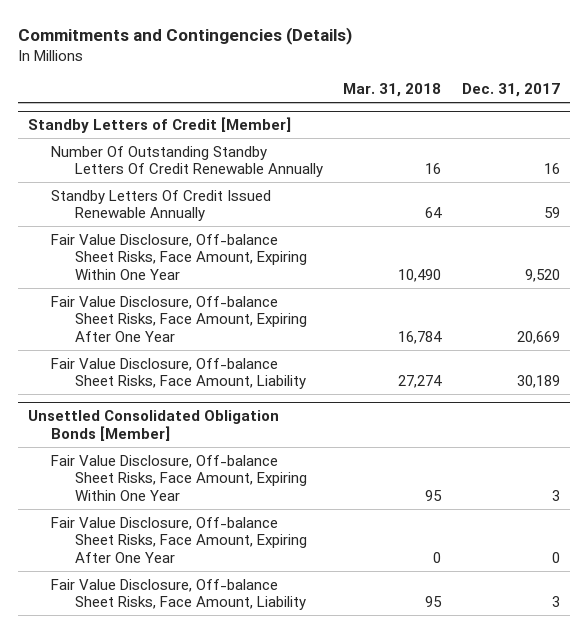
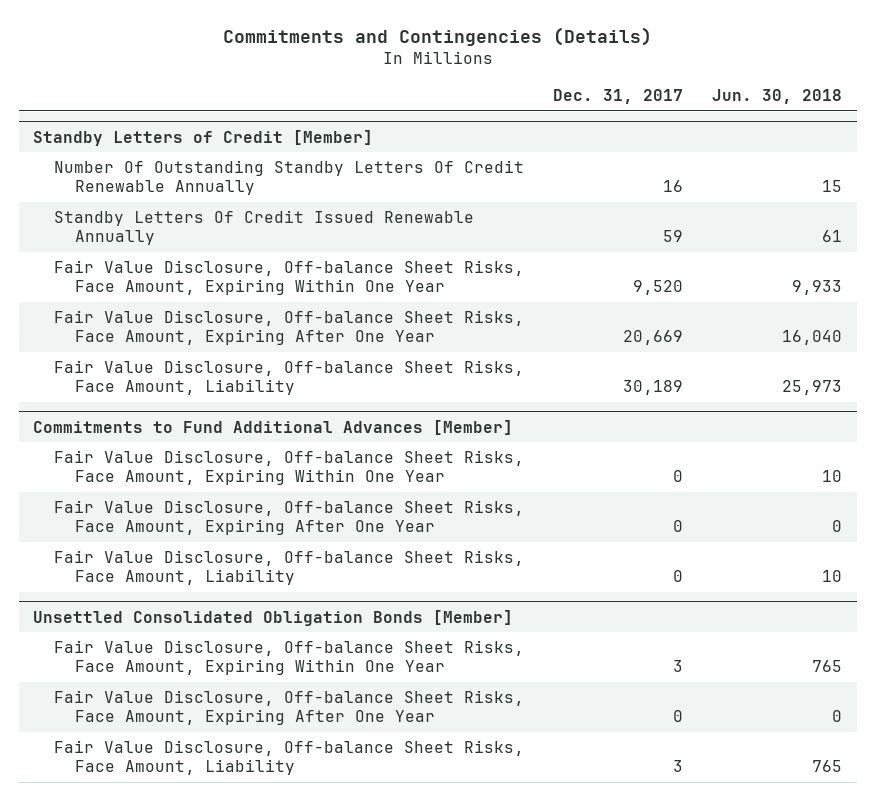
[343,83,442,98] Mar. 31, 2018 -> none
none -> [712,88,843,104] Jun. 30, 2018
none -> [33,419,514,435] Commitments to Fund Additional Advances [Member]
none -> [54,450,525,486] Fair Value Disclosure, Off-balance Sheet Risks, Face Amount, Expiring Within One Year
none -> [54,500,525,536] Fair Value Disclosure, Off-balance Sheet Risks, Face Amount, Expiring After One Year
none -> [54,550,525,586] Fair Value Disclosure, Off-balance Sheet Risks, Face Amount, Liability

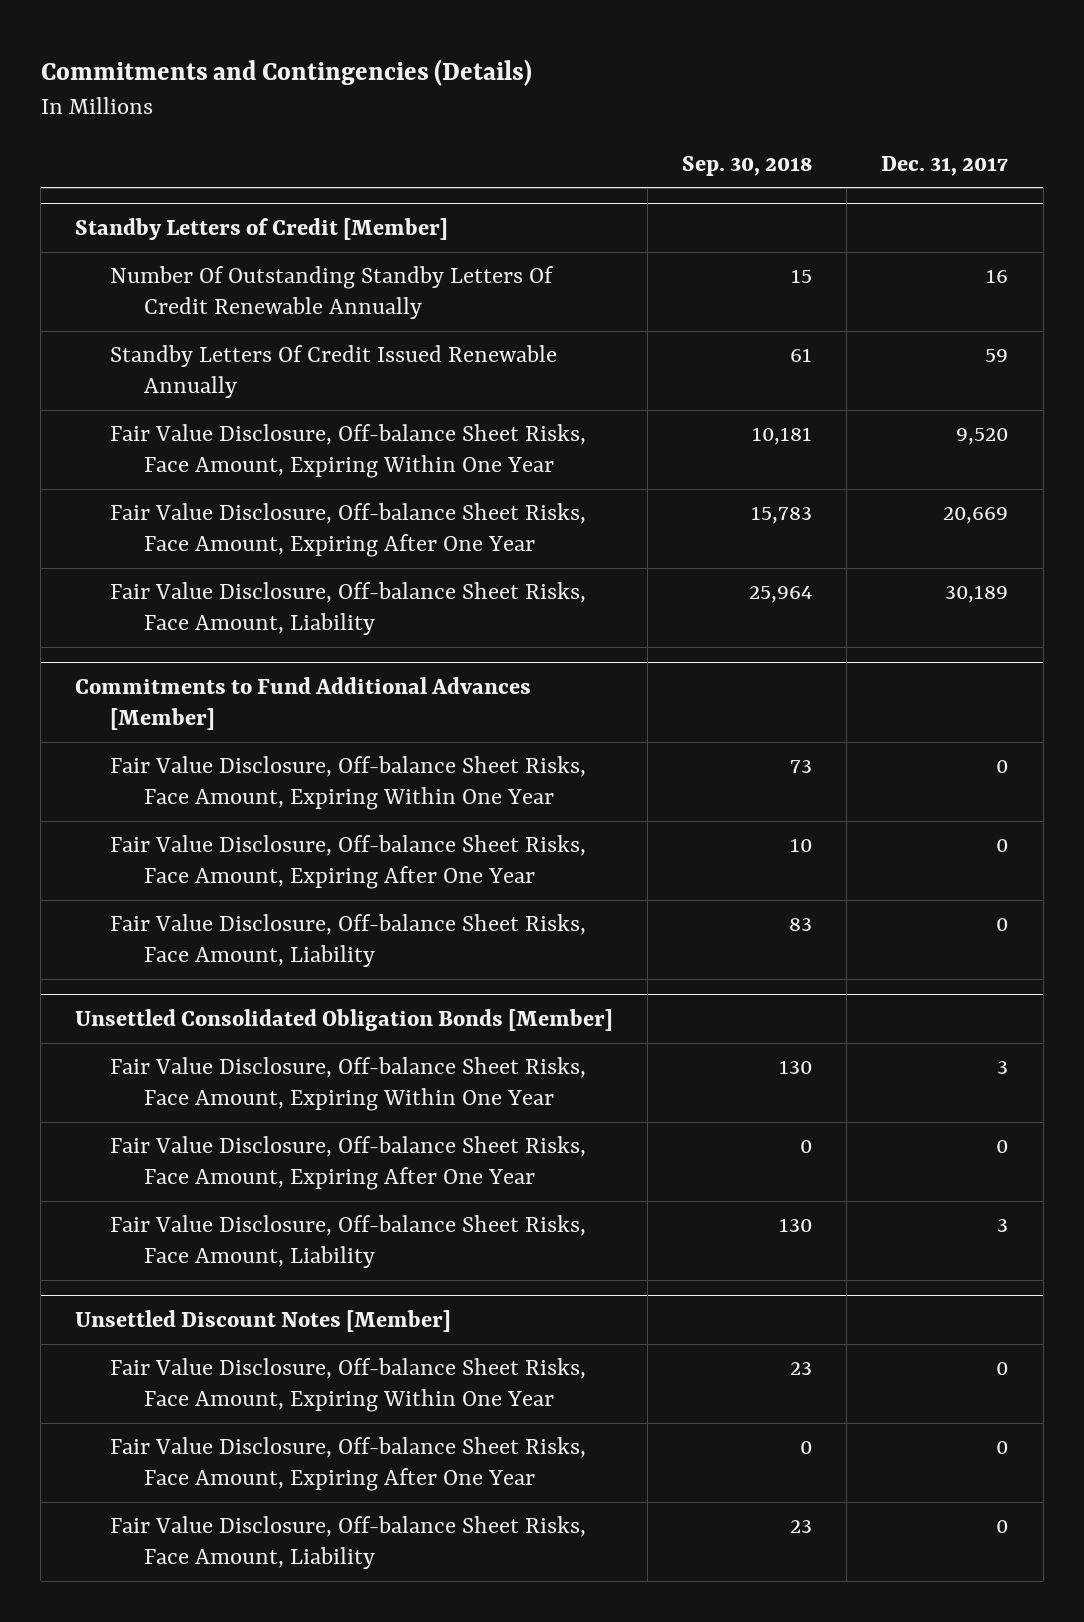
[712,88,843,104] Jun. 30, 2018 -> none
none -> [682,155,813,176] Sep. 30, 2018
none -> [75,1309,452,1332] Unsettled Discount Notes [Member]
none -> [109,1358,586,1413] Fair Value Disclosure, Off-balance Sheet Risks, Face Amount, Expiring Within One Year
none -> [109,1437,586,1492] Fair Value Disclosure, Off-balance Sheet Risks, Face Amount, Expiring After One Year
none -> [109,1516,586,1570] Fair Value Disclosure, Off-balance Sheet Risks, Face Amount, Liability

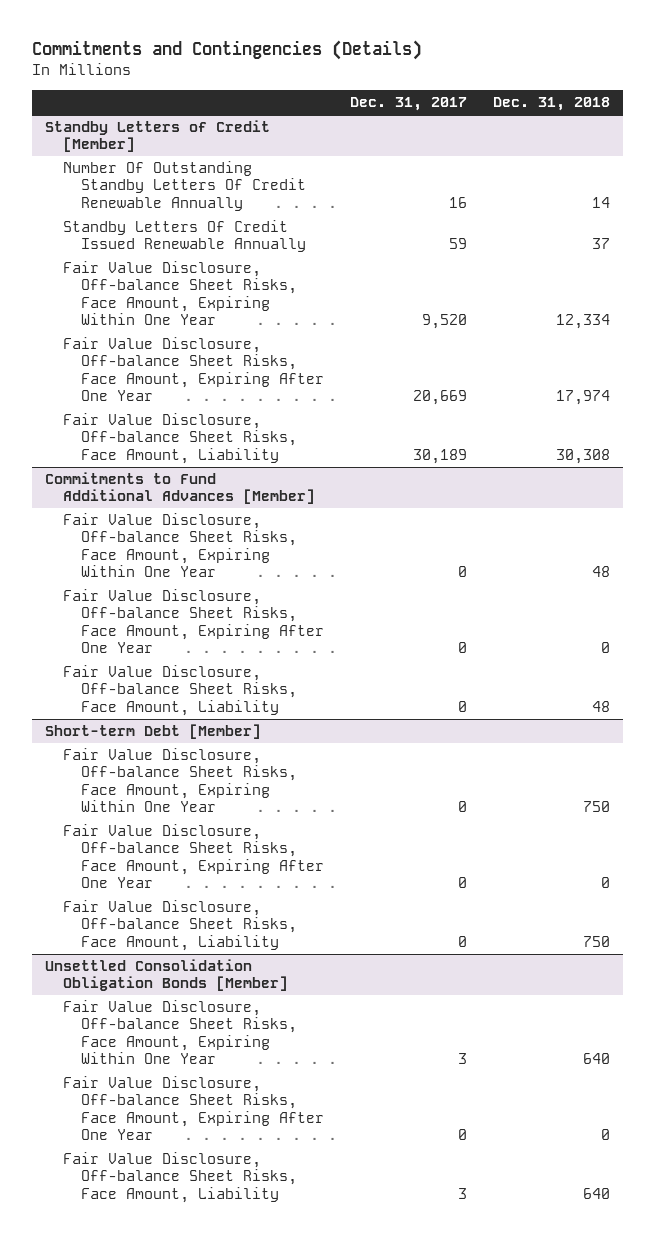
[682,155,813,176] Sep. 30, 2018 -> none
none -> [492,97,610,112] Dec. 31, 2018
[75,1008,614,1031] Unsettled Consolidated Obligation Bonds [Member] -> none
[109,1057,586,1112] Fair Value Disclosure, Off-balance Sheet Risks, Face Amount, Expiring Within One Year -> none
[109,1136,586,1191] Fair Value Disclosure, Off-balance Sheet Risks, Face Amount, Expiring After One Year -> none
[109,1215,586,1269] Fair Value Disclosure, Off-balance Sheet Risks, Face Amount, Liability -> none
[75,1309,452,1332] Unsettled Discount Notes [Member] -> [45,724,262,740] Short-term Debt [Member]
none -> [45,959,288,992] Unsettled Consolidation Obligation Bonds [Member]
none -> [62,1000,297,1064] Fair Value Disclosure, Off-balance Sheet Risks, Face Amount, Expiring Within One Year
none -> [62,1076,324,1140] Fair Value Disclosure, Off-balance Sheet Risks, Face Amount, Expiring After One Year
none -> [62,1152,297,1203] Fair Value Disclosure, Off-balance Sheet Risks, Face Amount, Liability

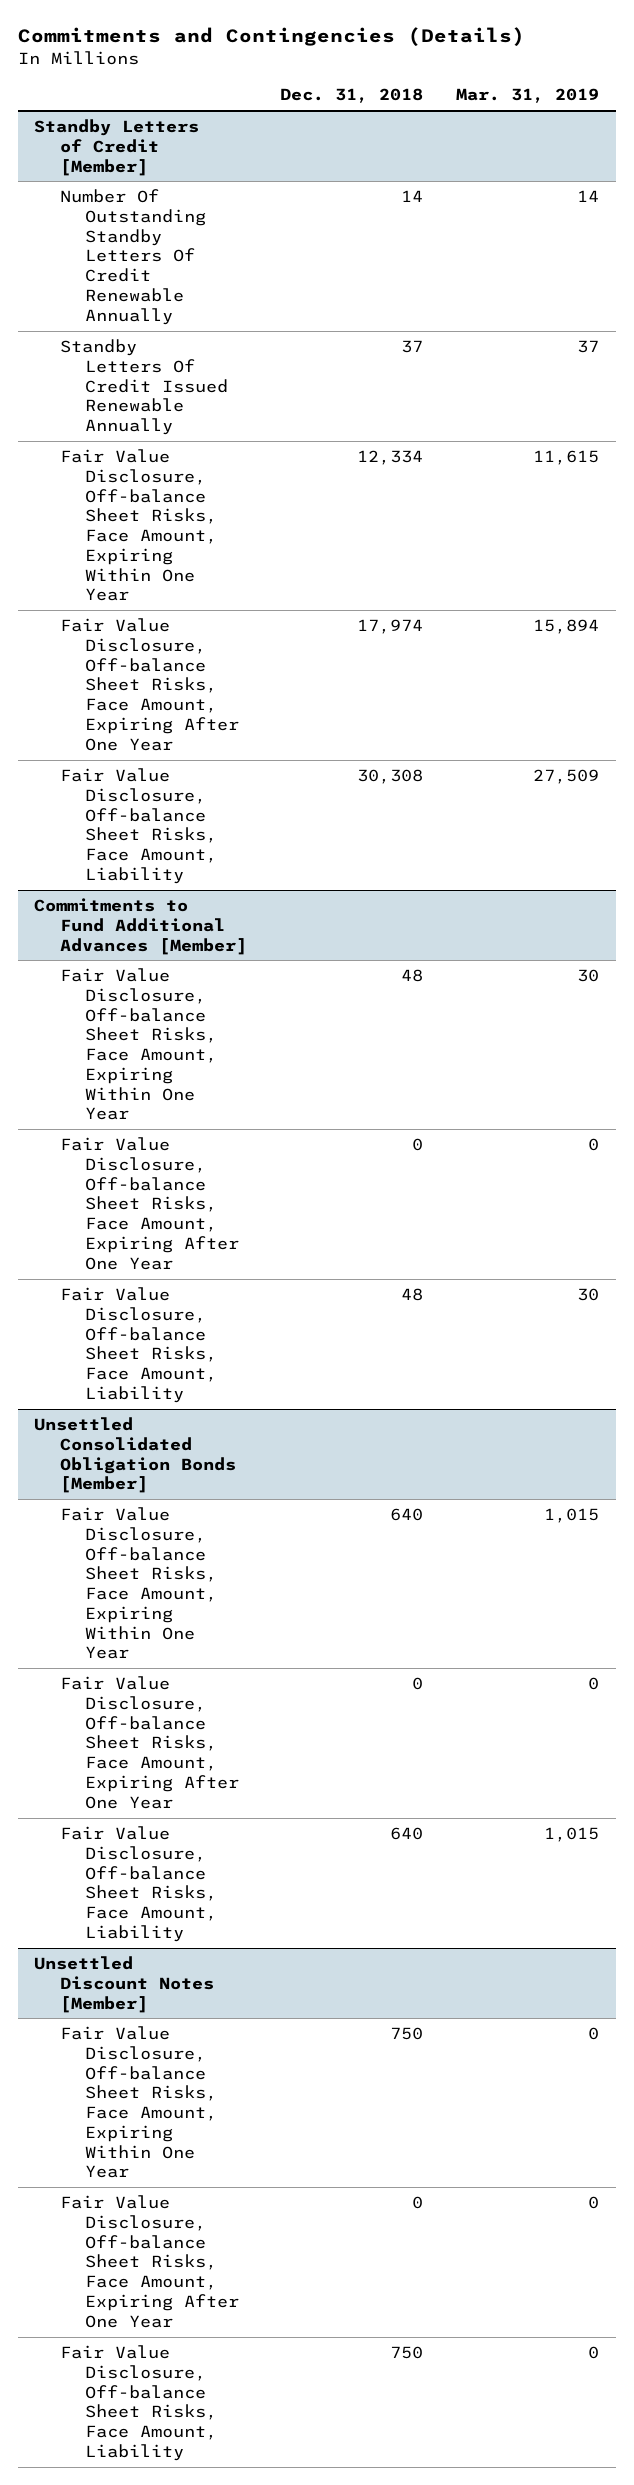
[349,97,467,112] Dec. 31, 2017 -> none
none -> [456,88,600,104] Mar. 31, 2019
[45,724,262,740] Short-term Debt [Member] -> none
[62,748,297,812] Fair Value Disclosure, Off-balance Sheet Risks, Face Amount, Expiring Within One Year -> none
[62,824,324,888] Fair Value Disclosure, Off-balance Sheet Risks, Face Amount, Expiring After One Year -> none
[62,900,297,951] Fair Value Disclosure, Off-balance Sheet Risks, Face Amount, Liability -> none
[45,959,288,992] Unsettled Consolidation Obligation Bonds [Member] -> [34,1416,236,1494] Unsettled Consolidated Obligation Bonds [Member]
none -> [34,1955,214,2013] Unsettled Discount Notes [Member]
none -> [59,2025,217,2179] Fair Value Disclosure, Off-balance Sheet Risks, Face Amount, Expiring Within One Year
none -> [59,2194,239,2328] Fair Value Disclosure, Off-balance Sheet Risks, Face Amount, Expiring After One Year
none -> [59,2344,217,2461] Fair Value Disclosure, Off-balance Sheet Risks, Face Amount, Liability

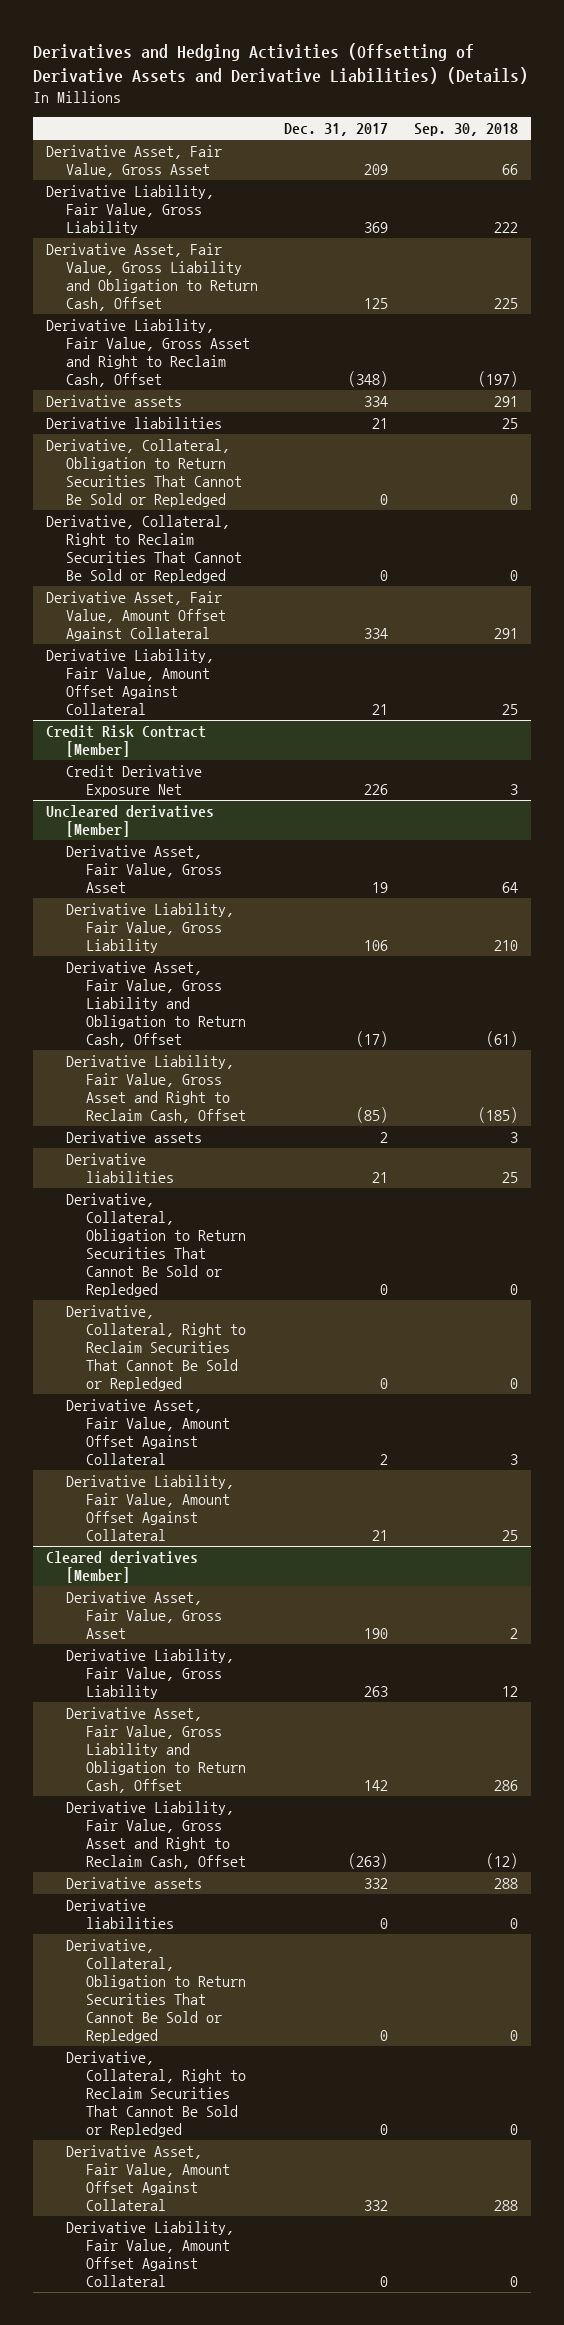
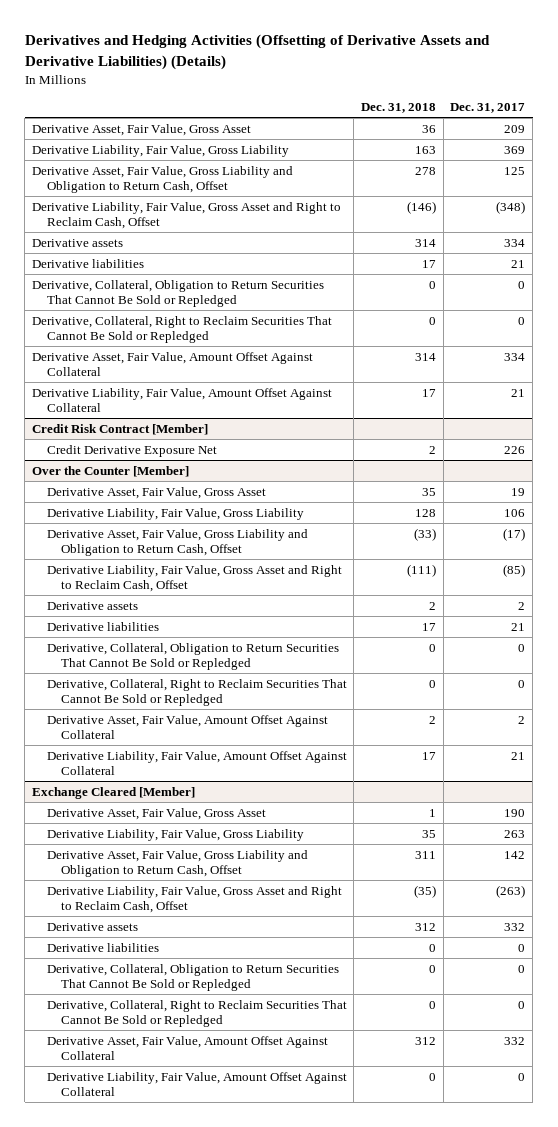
[413,122,518,136] Sep. 30, 2018 -> none
none -> [361,103,437,114] Dec. 31, 2018
[46,804,215,837] Uncleared derivatives [Member] -> [32,465,190,477] Over the Counter [Member]
[46,1550,199,1583] Cleared derivatives [Member] -> [32,786,196,799] Exchange Cleared [Member]

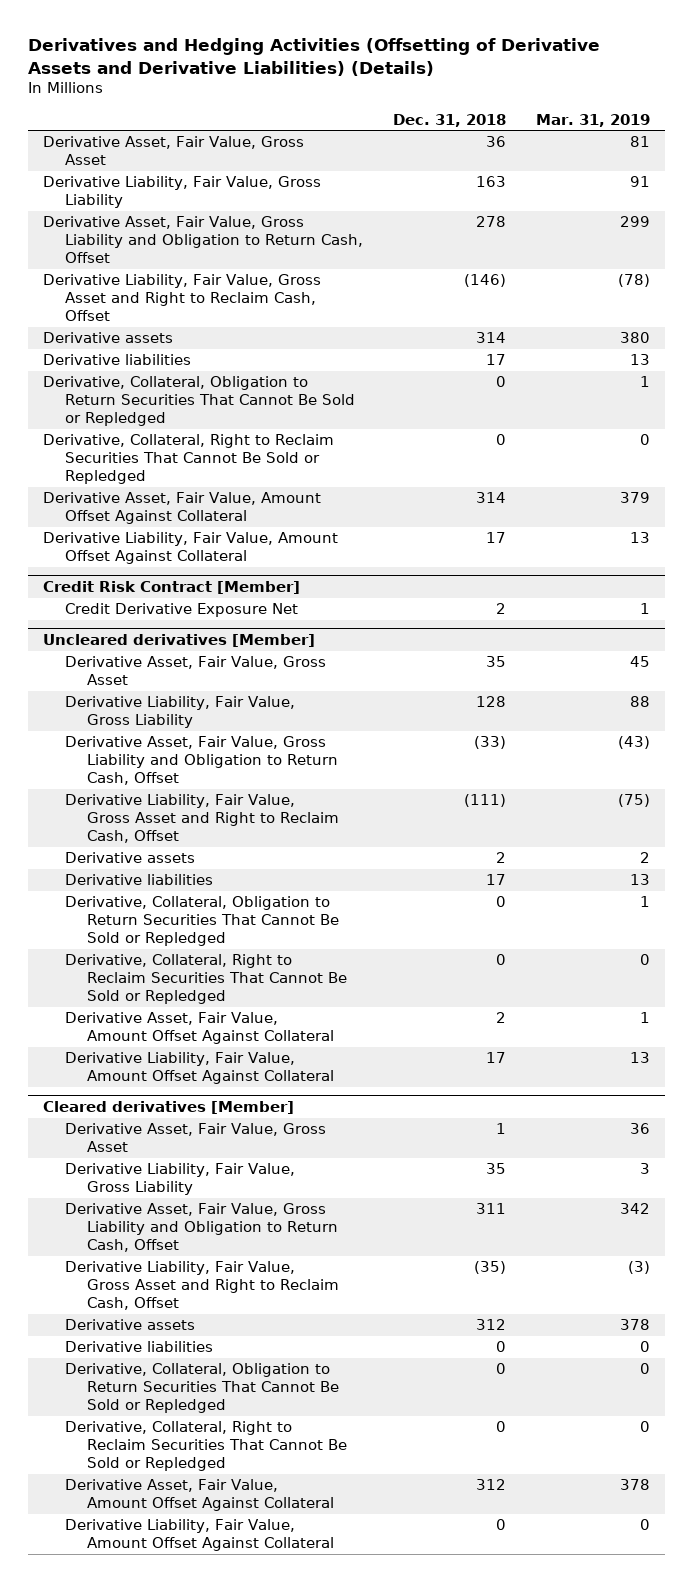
[450,103,526,114] Dec. 31, 2017 -> none
none -> [535,113,650,127] Mar. 31, 2019
[32,465,190,477] Over the Counter [Member] -> [43,634,316,648] Uncleared derivatives [Member]
[32,786,196,799] Exchange Cleared [Member] -> [43,1101,295,1115] Cleared derivatives [Member]

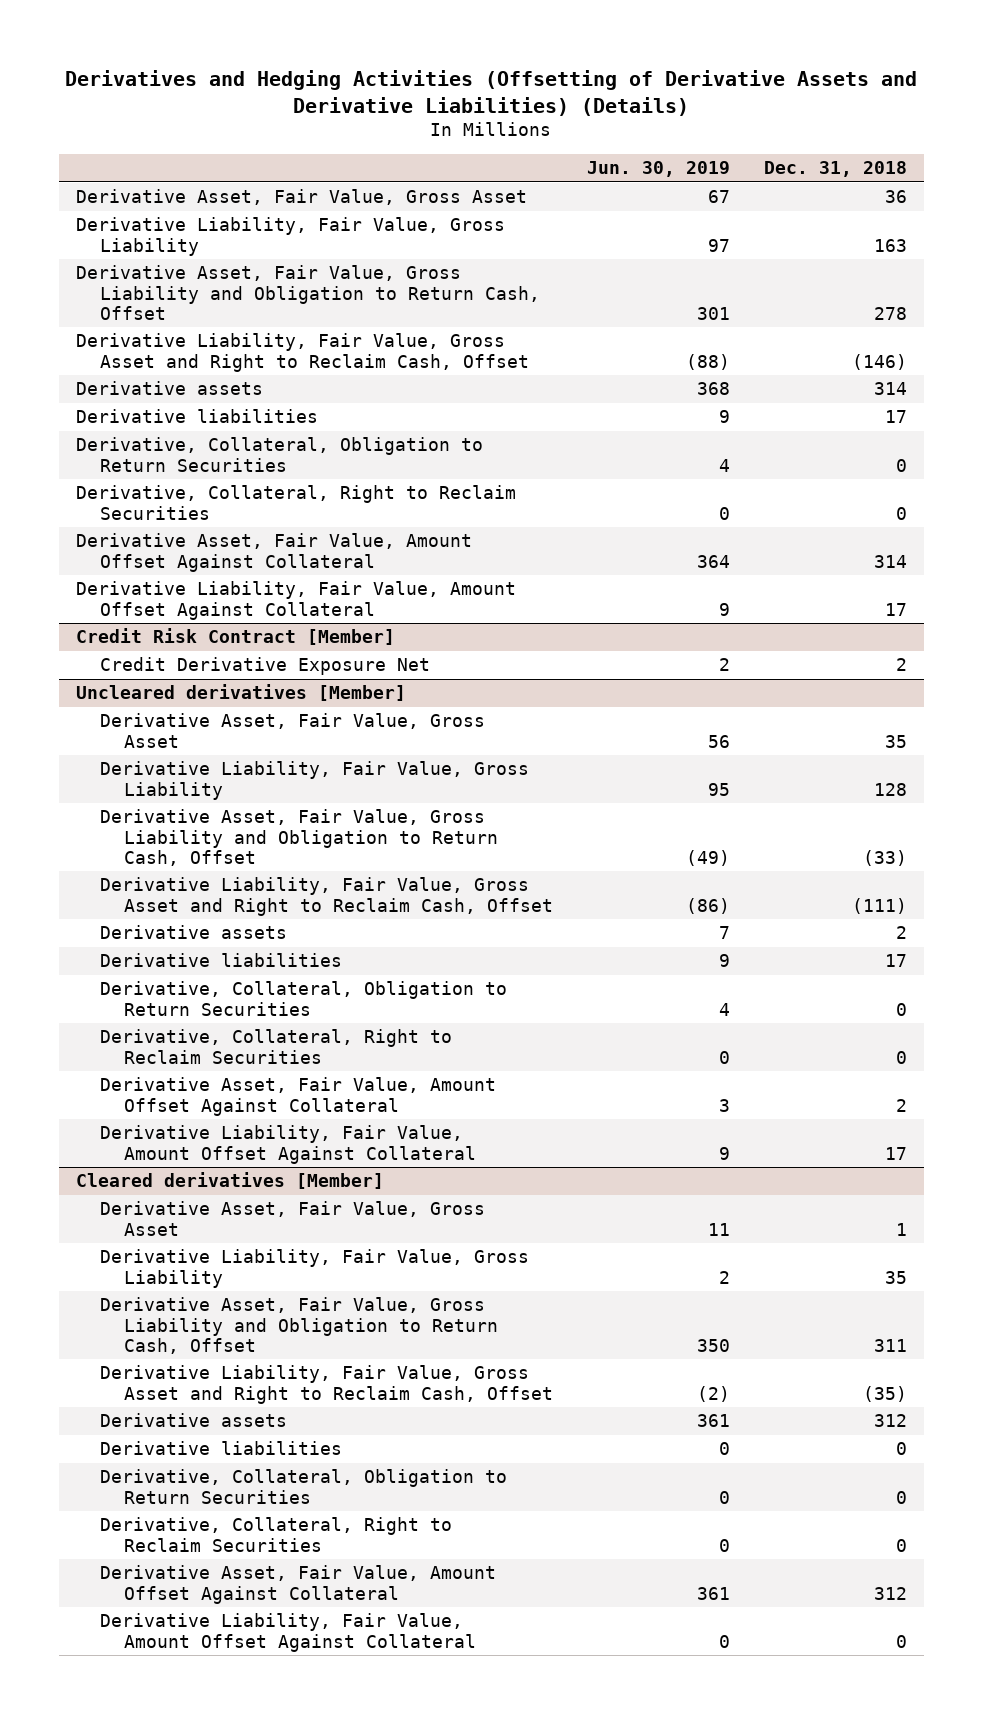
[535,113,650,127] Mar. 31, 2019 -> none
none -> [587,160,731,177] Jun. 30, 2019
[43,376,356,426] Derivative, Collateral, Obligation to Return Securities That Cannot Be Sold or Repledged -> [76,437,484,472] Derivative, Collateral, Obligation to Return Securities
[43,434,335,484] Derivative, Collateral, Right to Reclaim Securities That Cannot Be Sold or Repledged -> [76,485,517,520] Derivative, Collateral, Right to Reclaim Securities
[65,896,340,946] Derivative, Collateral, Obligation to Return Securities That Cannot Be Sold or Repledged -> [100,981,508,1016] Derivative, Collateral, Obligation to Return Securities
[65,954,348,1004] Derivative, Collateral, Right to Reclaim Securities That Cannot Be Sold or Repledged -> [100,1029,453,1064] Derivative, Collateral, Right to Reclaim Securities
[65,1363,340,1413] Derivative, Collateral, Obligation to Return Securities That Cannot Be Sold or Repledged -> [100,1469,508,1504] Derivative, Collateral, Obligation to Return Securities
[65,1421,348,1471] Derivative, Collateral, Right to Reclaim Securities That Cannot Be Sold or Repledged -> [100,1517,453,1552] Derivative, Collateral, Right to Reclaim Securities

